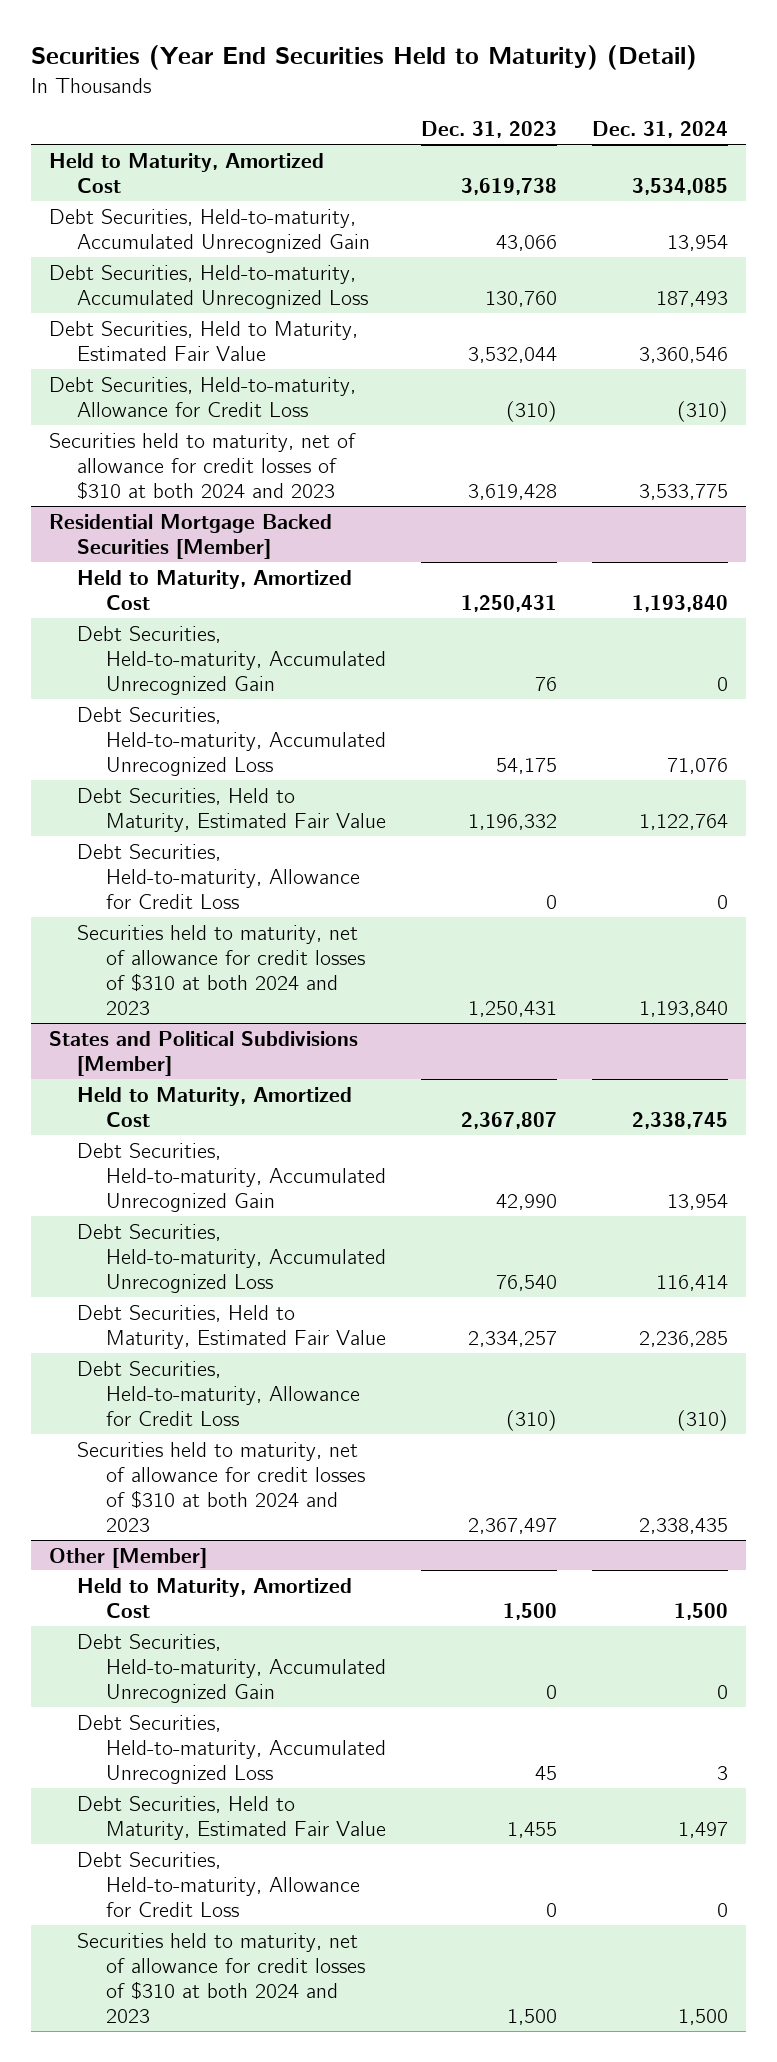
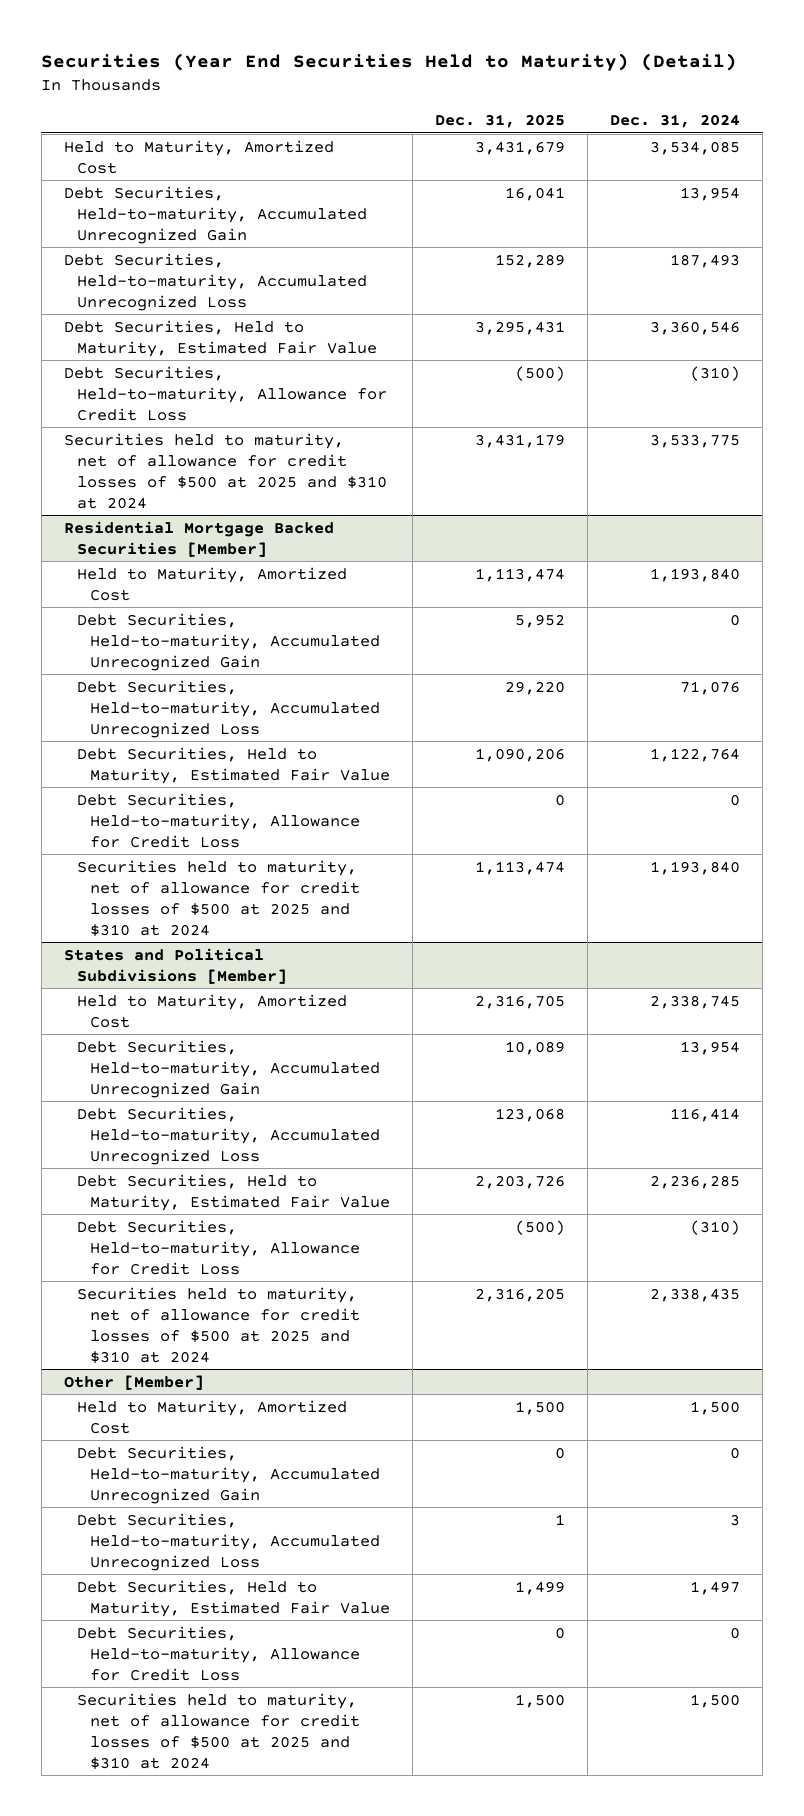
[421,121,558,139] Dec. 31, 2023 -> none
none -> [434,113,565,128] Dec. 31, 2025
[48,432,356,500] Securities held to maturity, net of allowance for credit losses of $310 at both 2024 and 2023 -> [63,432,387,509] Securities held to maturity, net of allowance for credit losses of $500 at 2025 and $310 at 2024
[77,924,365,1015] Securities held to maturity, net of allowance for credit losses of $310 at both 2024 and 2023 -> [76,859,360,937] Securities held to maturity, net of allowance for credit losses of $500 at 2025 and $310 at 2024
[77,1441,365,1532] Securities held to maturity, net of allowance for credit losses of $310 at both 2024 and 2023 -> [76,1286,360,1364] Securities held to maturity, net of allowance for credit losses of $500 at 2025 and $310 at 2024
[77,1932,365,2023] Securities held to maturity, net of allowance for credit losses of $310 at both 2024 and 2023 -> [76,1692,360,1770] Securities held to maturity, net of allowance for credit losses of $500 at 2025 and $310 at 2024

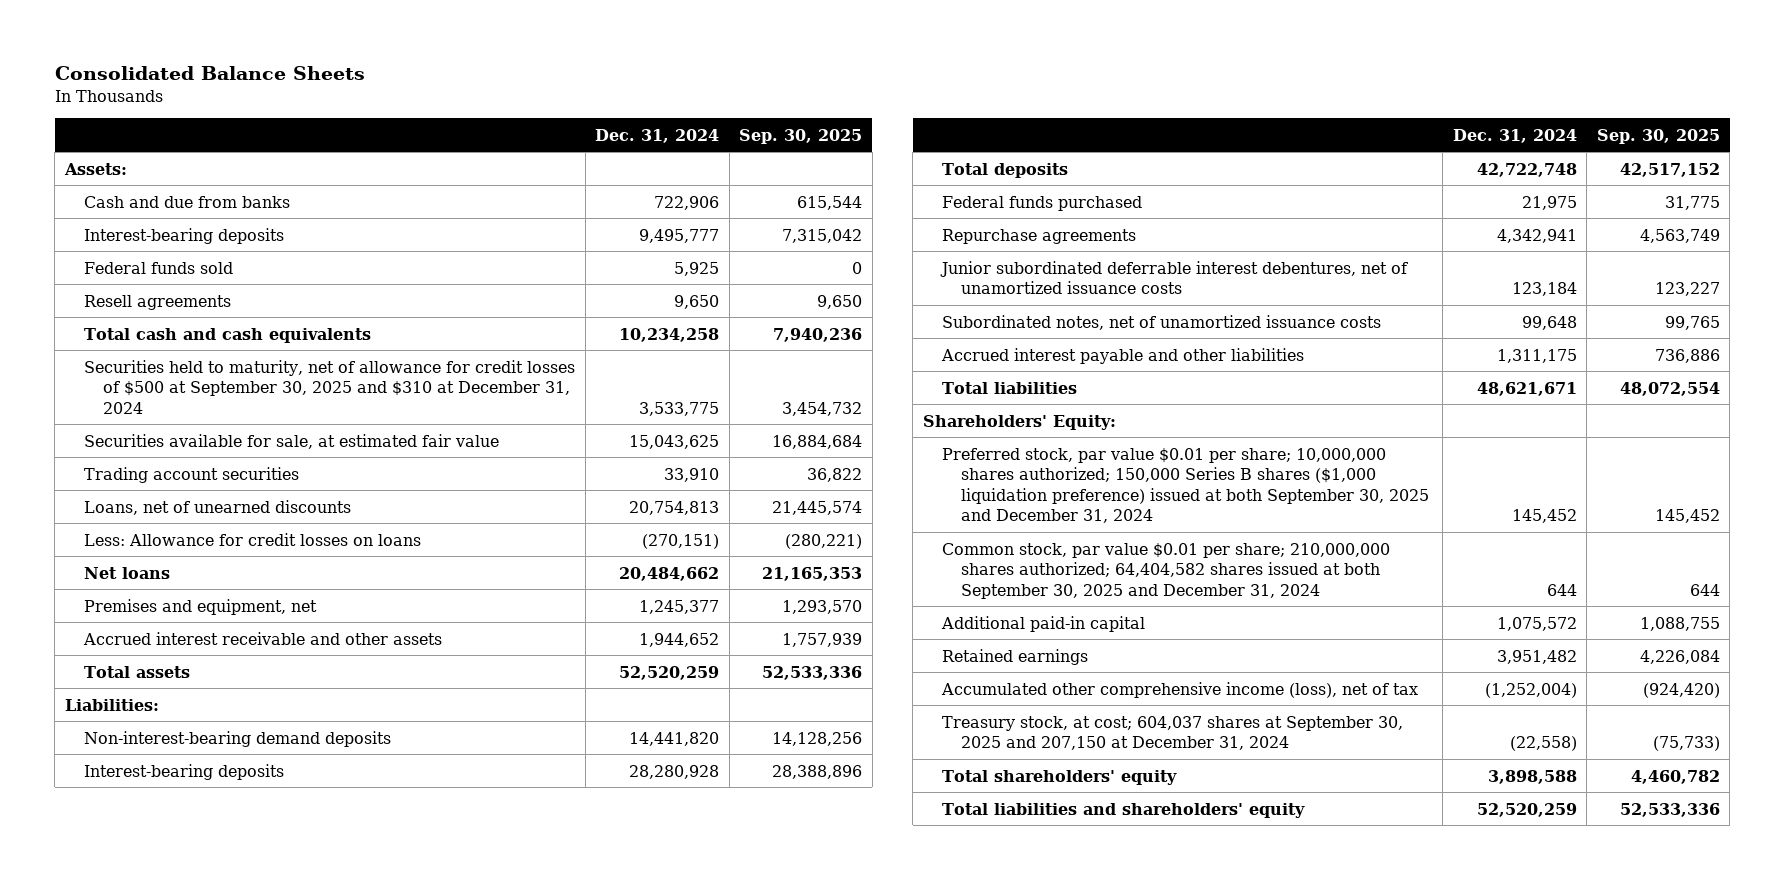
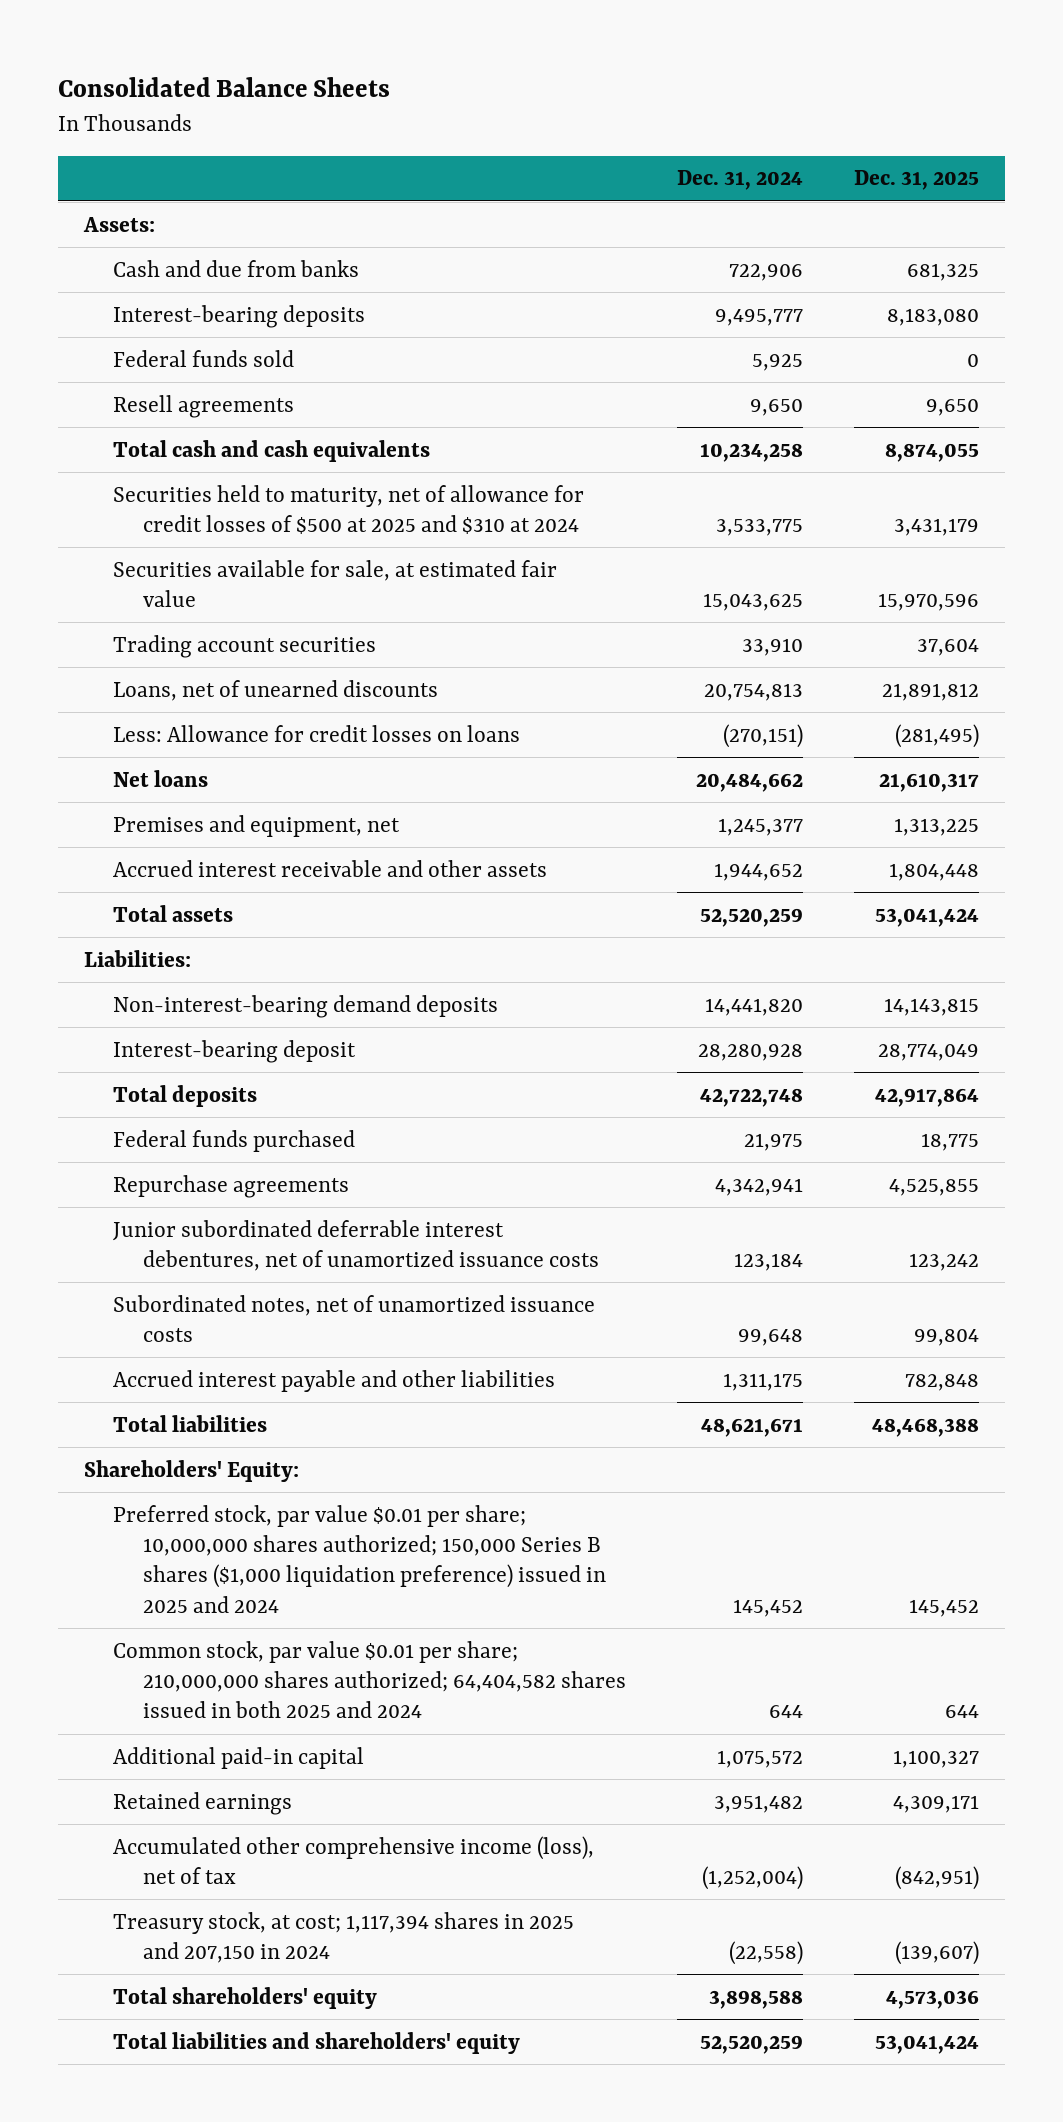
[739,128,863,144] Sep. 30, 2025 -> none
none -> [854,170,980,191] Dec. 31, 2025
[84,359,576,414] Securities held to maturity, net of allowance for credit losses of $500 at September 30, 2025 and $310 at December 31, 2024 -> [113,484,585,535] Securities held to maturity, net of allowance for credit losses of $500 at 2025 and $310 at 2024
[84,763,285,780] Interest-bearing deposits -> [113,1039,357,1063] Interest-bearing deposit
[941,447,1429,524] Preferred stock, par value $0.01 per share; 10,000,000 shares authorized; 150,000 Series B shares ($1,000 liquidation preference) issued at both September 30, 2025 and December 31, 2024 -> [113,1504,606,1613] Preferred stock, par value $0.01 per share; 10,000,000 shares authorized; 150,000 Series B shares ($1,000 liquidation preference) issued in 2025 and 2024
[941,542,1390,599] Common stock, par value $0.01 per share; 210,000,000 shares authorized; 64,404,582 shares issued at both September 30, 2025 and December 31, 2024 -> [113,1640,626,1719] Common stock, par value $0.01 per share; 210,000,000 shares authorized; 64,404,582 shares issued in both 2025 and 2024
[941,715,1403,751] Treasury stock, at cost; 604,037 shares at September 30, 2025 and 207,150 at December 31, 2024 -> [113,1911,575,1964] Treasury stock, at cost; 1,117,394 shares in 2025 and 207,150 in 2024

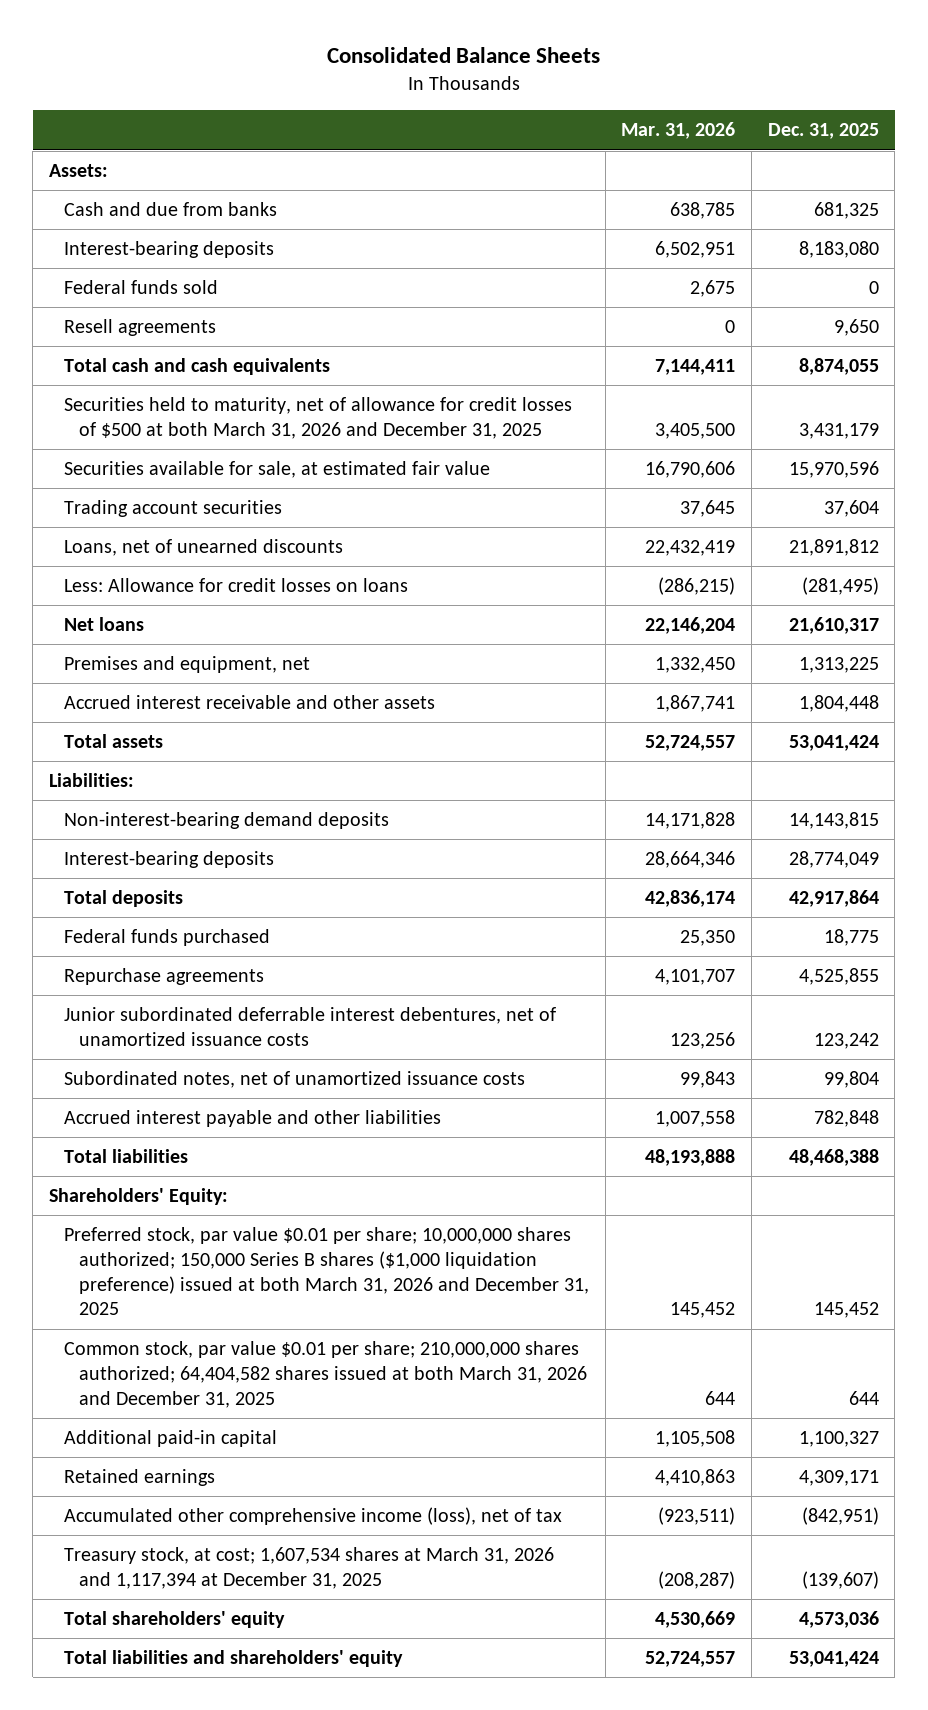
[677,170,804,191] Dec. 31, 2024 -> none
none -> [621,122,736,140] Mar. 31, 2026
[113,484,585,535] Securities held to maturity, net of allowance for credit losses of $500 at 2025 and $310 at 2024 -> [63,397,572,439] Securities held to maturity, net of allowance for credit losses of $500 at both March 31, 2026 and December 31, 2025
[113,1039,357,1063] Interest-bearing deposit -> [63,851,274,869] Interest-bearing deposits
[113,1504,606,1613] Preferred stock, par value $0.01 per share; 10,000,000 shares authorized; 150,000 Series B shares ($1,000 liquidation preference) issued in 2025 and 2024 -> [63,1227,590,1316] Preferred stock, par value $0.01 per share; 10,000,000 shares authorized; 150,000 Series B shares ($1,000 liquidation preference) issued at both March 31, 2026 and December 31, 2025
[113,1640,626,1719] Common stock, par value $0.01 per share; 210,000,000 shares authorized; 64,404,582 shares issued in both 2025 and 2024 -> [63,1341,588,1408] Common stock, par value $0.01 per share; 210,000,000 shares authorized; 64,404,582 shares issued at both March 31, 2026 and December 31, 2025
[113,1911,575,1964] Treasury stock, at cost; 1,117,394 shares in 2025 and 207,150 in 2024 -> [63,1547,554,1589] Treasury stock, at cost; 1,607,534 shares at March 31, 2026 and 1,117,394 at December 31, 2025

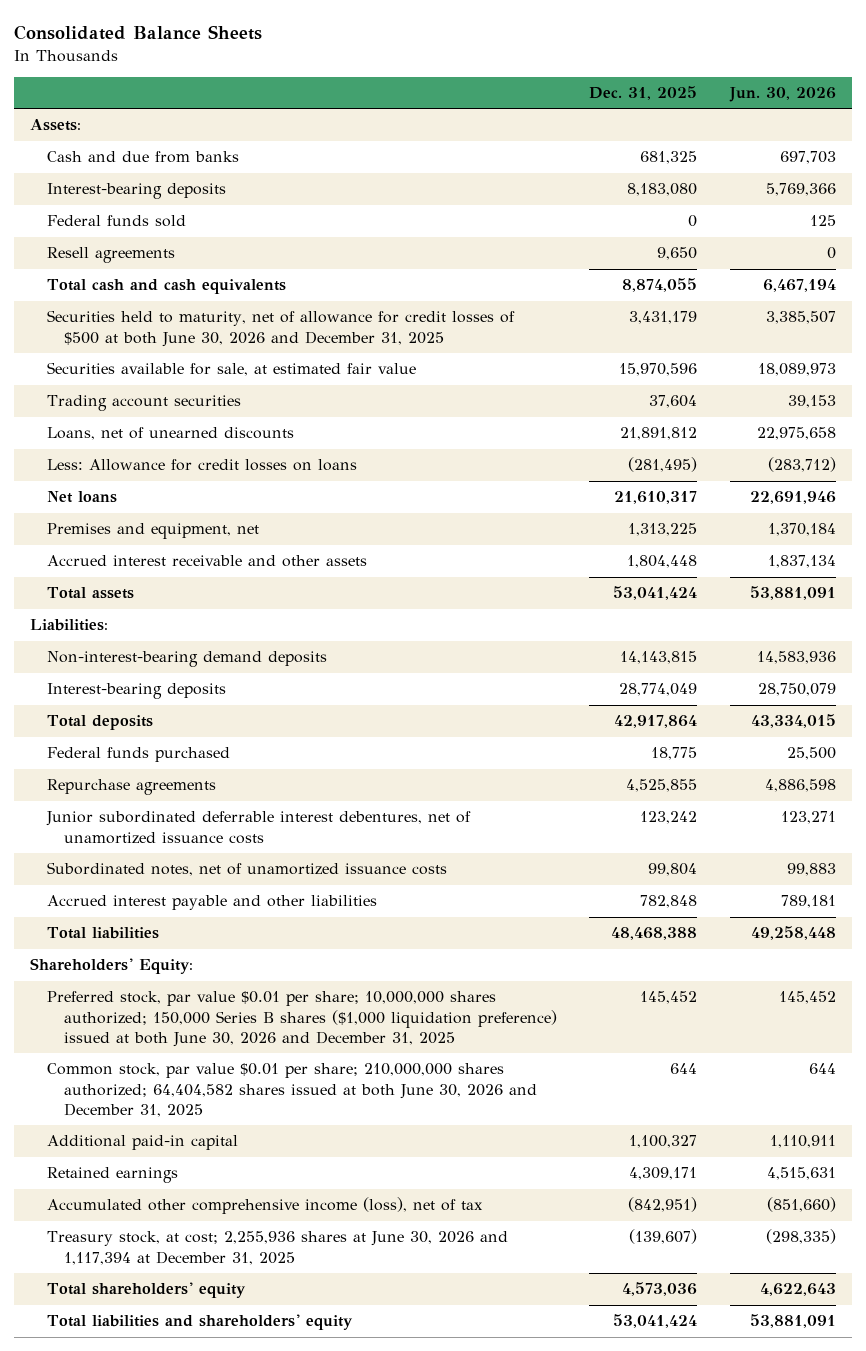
[621,122,736,140] Mar. 31, 2026 -> none
none -> [728,87,836,103] Jun. 30, 2026
[63,397,572,439] Securities held to maturity, net of allowance for credit losses of $500 at both March 31, 2026 and December 31, 2025 -> [47,310,516,347] Securities held to maturity, net of allowance for credit losses of $500 at both June 30, 2026 and December 31, 2025
[63,1227,590,1316] Preferred stock, par value $0.01 per share; 10,000,000 shares authorized; 150,000 Series B shares ($1,000 liquidation preference) issued at both March 31, 2026 and December 31, 2025 -> [47,991,558,1047] Preferred stock, par value $0.01 per share; 10,000,000 shares authorized; 150,000 Series B shares ($1,000 liquidation preference) issued at both June 30, 2026 and December 31, 2025
[63,1341,588,1408] Common stock, par value $0.01 per share; 210,000,000 shares authorized; 64,404,582 shares issued at both March 31, 2026 and December 31, 2025 -> [47,1063,538,1117] Common stock, par value $0.01 per share; 210,000,000 shares authorized; 64,404,582 shares issued at both June 30, 2026 and December 31, 2025
[63,1547,554,1589] Treasury stock, at cost; 1,607,534 shares at March 31, 2026 and 1,117,394 at December 31, 2025 -> [47,1231,509,1265] Treasury stock, at cost; 2,255,936 shares at June 30, 2026 and 1,117,394 at December 31, 2025

